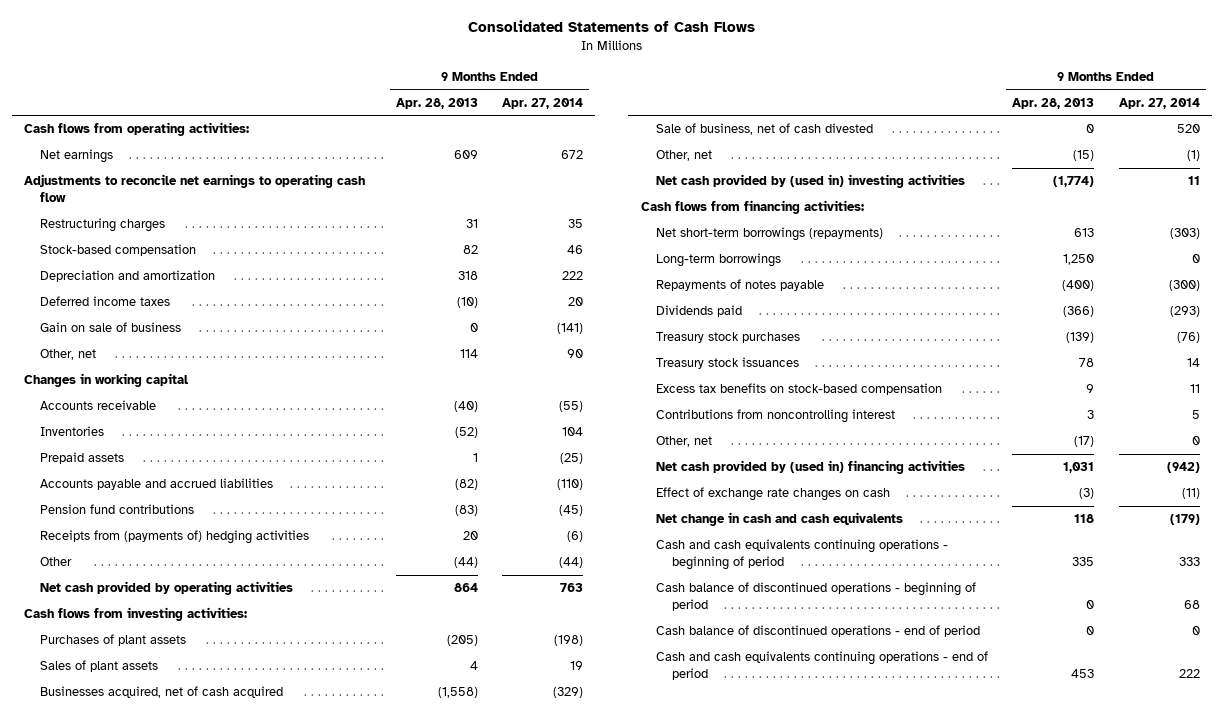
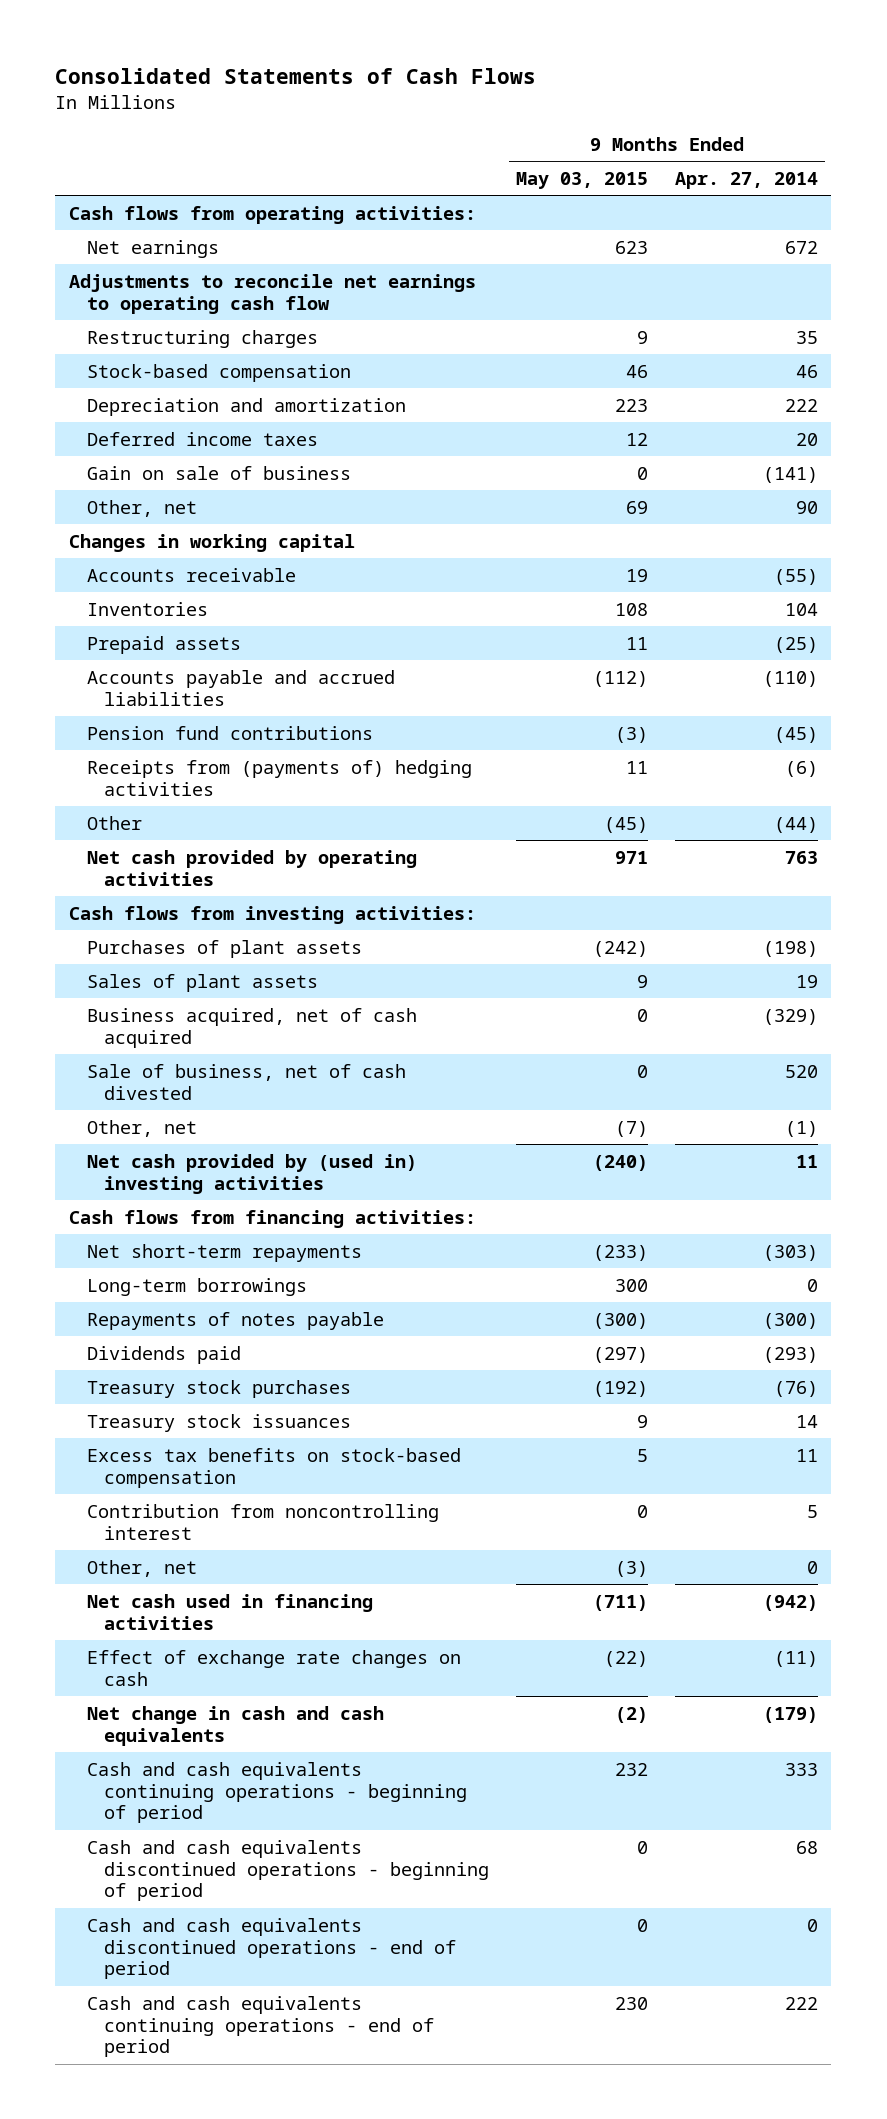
[395,97,478,109] Apr. 28, 2013 -> none
none -> [516,171,649,189] May 03, 2015
[39,686,283,699] Businesses acquired, net of cash acquired -> [86,1007,417,1048] Business acquired, net of cash acquired
[656,227,884,242] Net short-term borrowings (repayments) -> [86,1243,362,1262] Net short-term repayments
[656,409,896,424] Contributions from noncontrolling interest -> [86,1503,439,1540] Contribution from noncontrolling interest
[656,460,966,475] Net cash provided by (used in) financing activities -> [86,1593,373,1630] Net cash used in financing activities
[656,582,977,612] Cash balance of discontinued operations - beginning of period -> [86,1839,490,1902] Cash and cash equivalents discontinued operations - beginning of period
[656,625,981,638] Cash balance of discontinued operations - end of period -> [86,1917,457,1980] Cash and cash equivalents discontinued operations - end of period

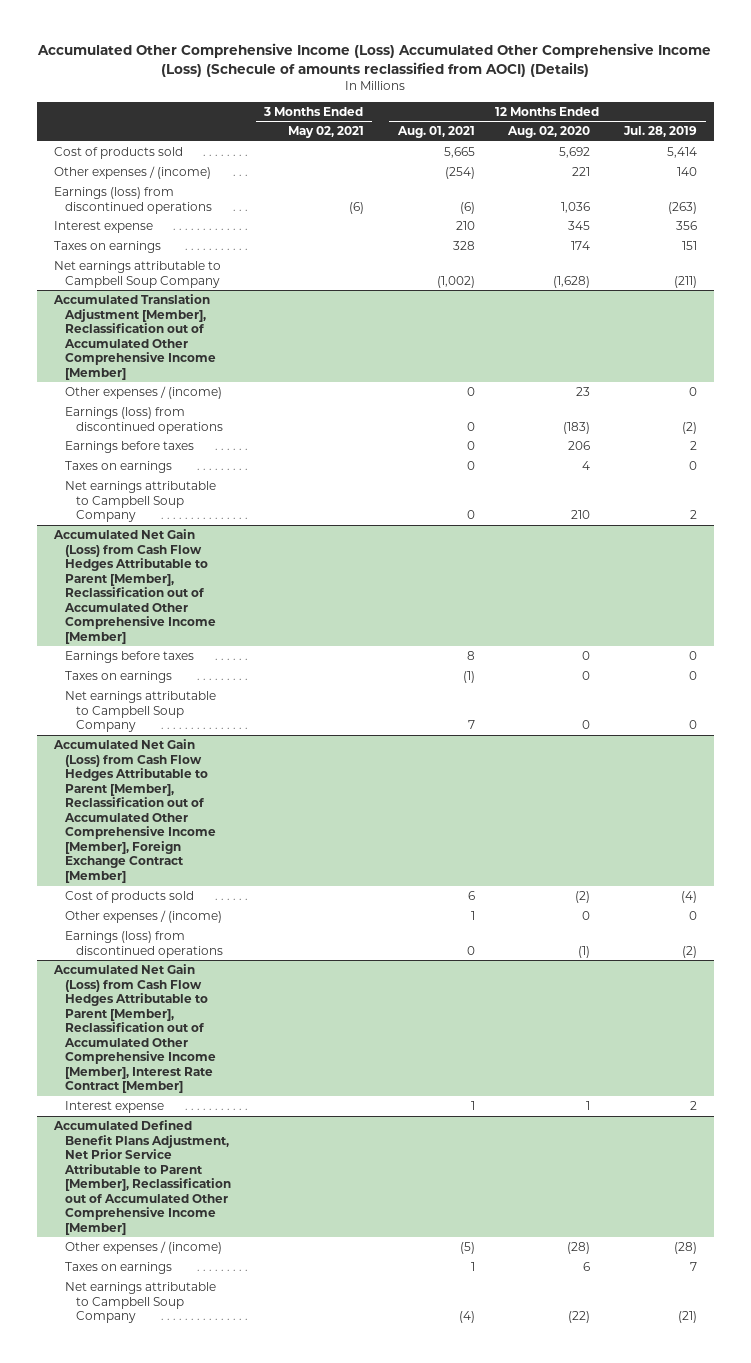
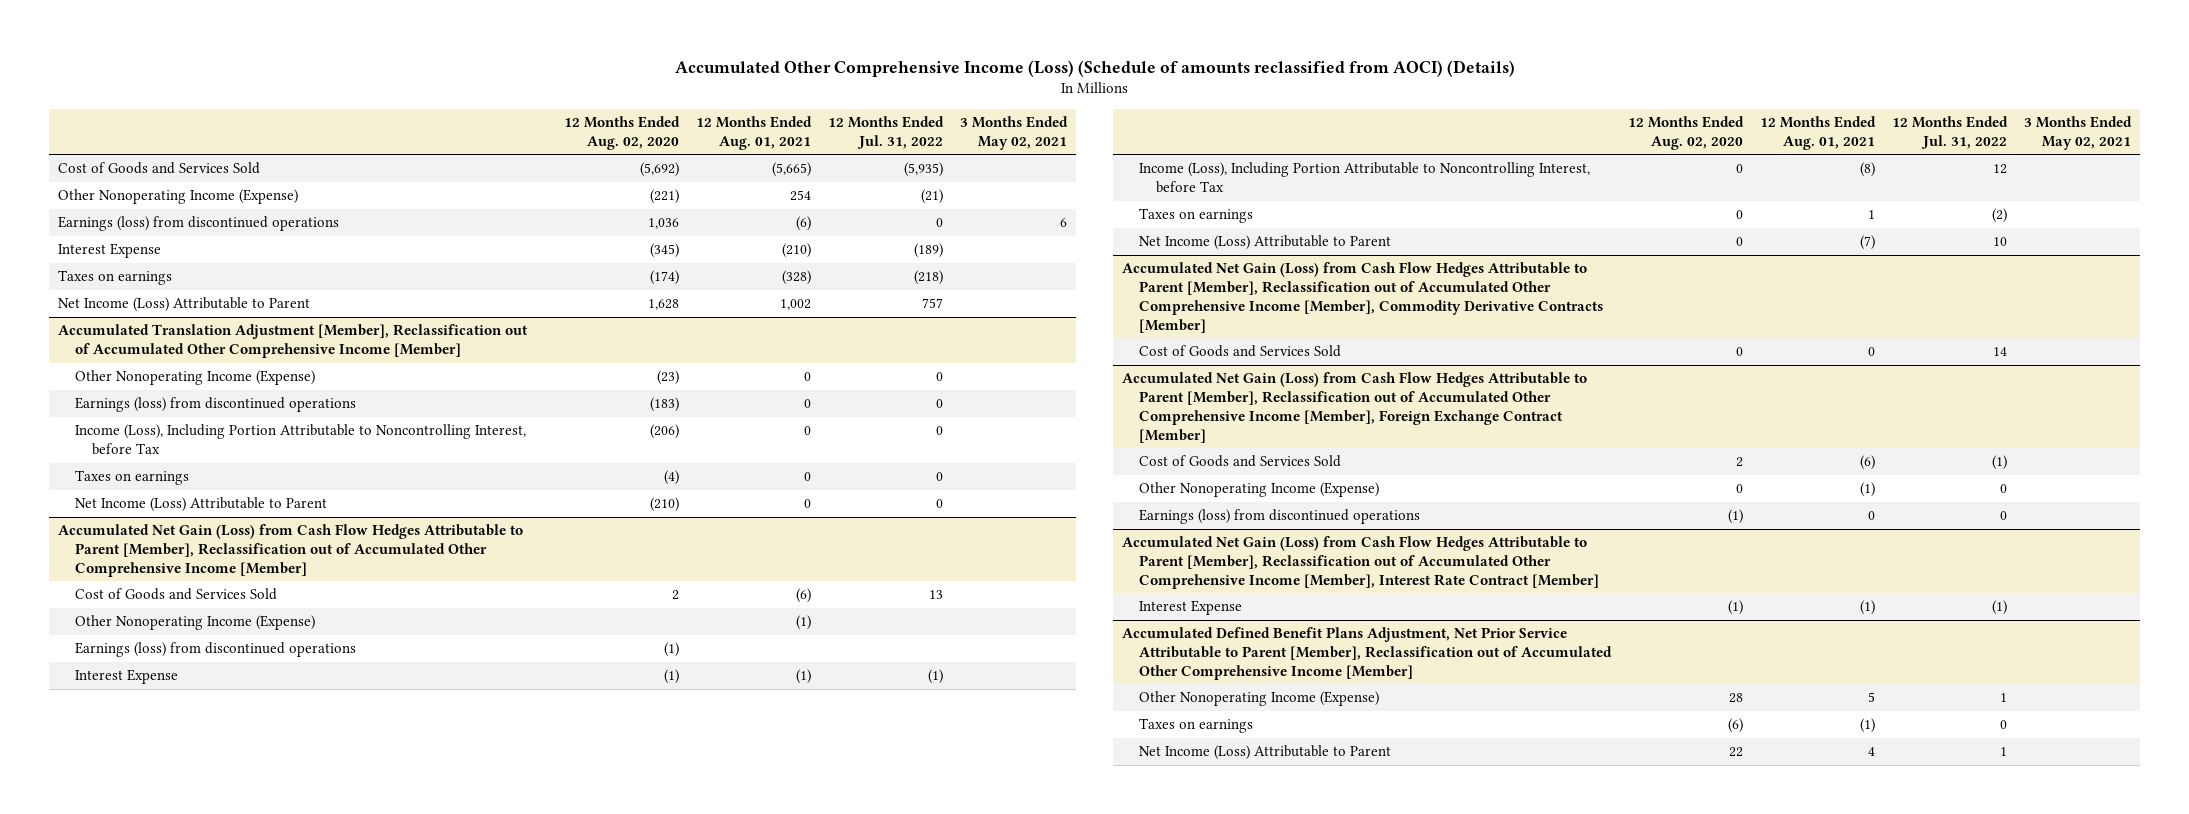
[37,43,712,77] Accumulated Other Comprehensive Income (Loss) Accumulated Other Comprehensive Income (Loss) (Schecule of amounts reclassified from AOCI) (Details) -> [674,59,1515,77] Accumulated Other Comprehensive Income (Loss) (Schedule of amounts reclassified from AOCI) (Details)
[623,126,698,138] Jul. 28, 2019 -> none
none -> [827,116,944,149] 12 Months Ended Jul. 31, 2022
[53,146,183,159] Cost of products sold -> [57,162,260,175] Cost of Goods and Services Sold
[443,146,475,158] 5,665 -> [771,162,811,178] (5,665)
[559,146,591,158] 5,692 -> [639,162,679,178] (5,692)
[53,165,211,179] Other expenses / (income) -> [57,189,298,205] Other Nonoperating Income (Expense)
[444,166,475,179] (254) -> [789,190,811,202] 254
[572,166,591,176] 221 -> [649,189,679,205] (221)
[348,201,364,214] (6) -> [1059,218,1067,228] 6
[53,220,153,233] Interest expense -> [57,243,161,259] Interest Expense
[455,220,475,230] 210 -> [781,243,811,259] (210)
[568,220,591,230] 345 -> [649,243,679,259] (345)
[452,240,475,250] 328 -> [781,270,811,286] (328)
[571,240,591,250] 174 -> [649,270,679,286] (174)
[53,260,221,288] Net earnings attributable to Campbell Soup Company -> [57,297,310,313] Net Income (Loss) Attributable to Parent
[436,275,475,288] (1,002) -> [779,299,811,311] 1,002
[553,275,591,288] (1,628) -> [647,299,679,311] 1,628
[64,385,222,399] Other expenses / (income) -> [74,370,315,386] Other Nonoperating Income (Expense)
[576,386,591,396] 23 -> [656,370,679,386] (23)
[64,440,194,453] Earnings before taxes -> none
none -> [74,424,526,456] Income (Loss), Including Portion Attributable to Noncontrolling Interest, before Tax
[582,460,591,470] 4 -> [663,470,679,486] (4)
[64,480,216,523] Net earnings attributable to Campbell Soup Company -> [74,497,327,513] Net Income (Loss) Attributable to Parent
[571,510,591,520] 210 -> [649,497,679,513] (210)
[64,650,194,663] Earnings before taxes -> none
none -> [74,588,277,601] Cost of Goods and Services Sold
none -> [74,615,315,631] Other Nonoperating Income (Expense)
none -> [74,642,356,658] Earnings (loss) from discontinued operations
none -> [74,669,178,685] Interest Expense
none -> [1138,162,1590,194] Income (Loss), Including Portion Attributable to Noncontrolling Interest, before Tax
[462,670,475,683] (1) -> [1867,210,1875,220] 1
[64,690,216,733] Net earnings attributable to Campbell Soup Company -> [1138,235,1391,251] Net Income (Loss) Attributable to Parent
[467,720,475,730] 7 -> [1859,235,1875,251] (7)
none -> [1122,262,1603,333] Accumulated Net Gain (Loss) from Cash Flow Hedges Attributable to Parent [Member], Reclassification out of Accumulated Other Comprehensive Income [Member], Commodity Derivative Contracts [Member]
none -> [1138,345,1341,358] Cost of Goods and Services Sold
[64,890,194,903] Cost of products sold -> [1138,455,1341,468] Cost of Goods and Services Sold
[467,890,475,900] 6 -> [1859,455,1875,471] (6)
[575,890,591,903] (2) -> [1735,457,1743,468] 2
[64,909,222,923] Other expenses / (income) -> [1138,482,1379,498] Other Nonoperating Income (Expense)
[470,910,475,920] 1 -> [1859,482,1875,498] (1)
[64,1100,164,1113] Interest expense -> [1138,600,1242,616] Interest Expense
[470,1100,475,1110] 1 -> [1859,600,1875,616] (1)
[586,1100,591,1110] 1 -> [1727,600,1743,616] (1)
[64,1240,222,1254] Other expenses / (income) -> [1138,691,1379,707] Other Nonoperating Income (Expense)
[459,1241,475,1254] (5) -> [1867,692,1875,703] 5
[567,1241,591,1254] (28) -> [1728,693,1743,704] 28
[470,1261,475,1271] 1 -> [1859,718,1875,734] (1)
[583,1261,591,1271] 6 -> [1727,718,1743,734] (6)
[64,1281,216,1324] Net earnings attributable to Campbell Soup Company -> [1138,745,1391,761] Net Income (Loss) Attributable to Parent
[458,1311,475,1324] (4) -> [1867,747,1875,757] 4
[568,1311,591,1324] (22) -> [1728,747,1743,758] 22

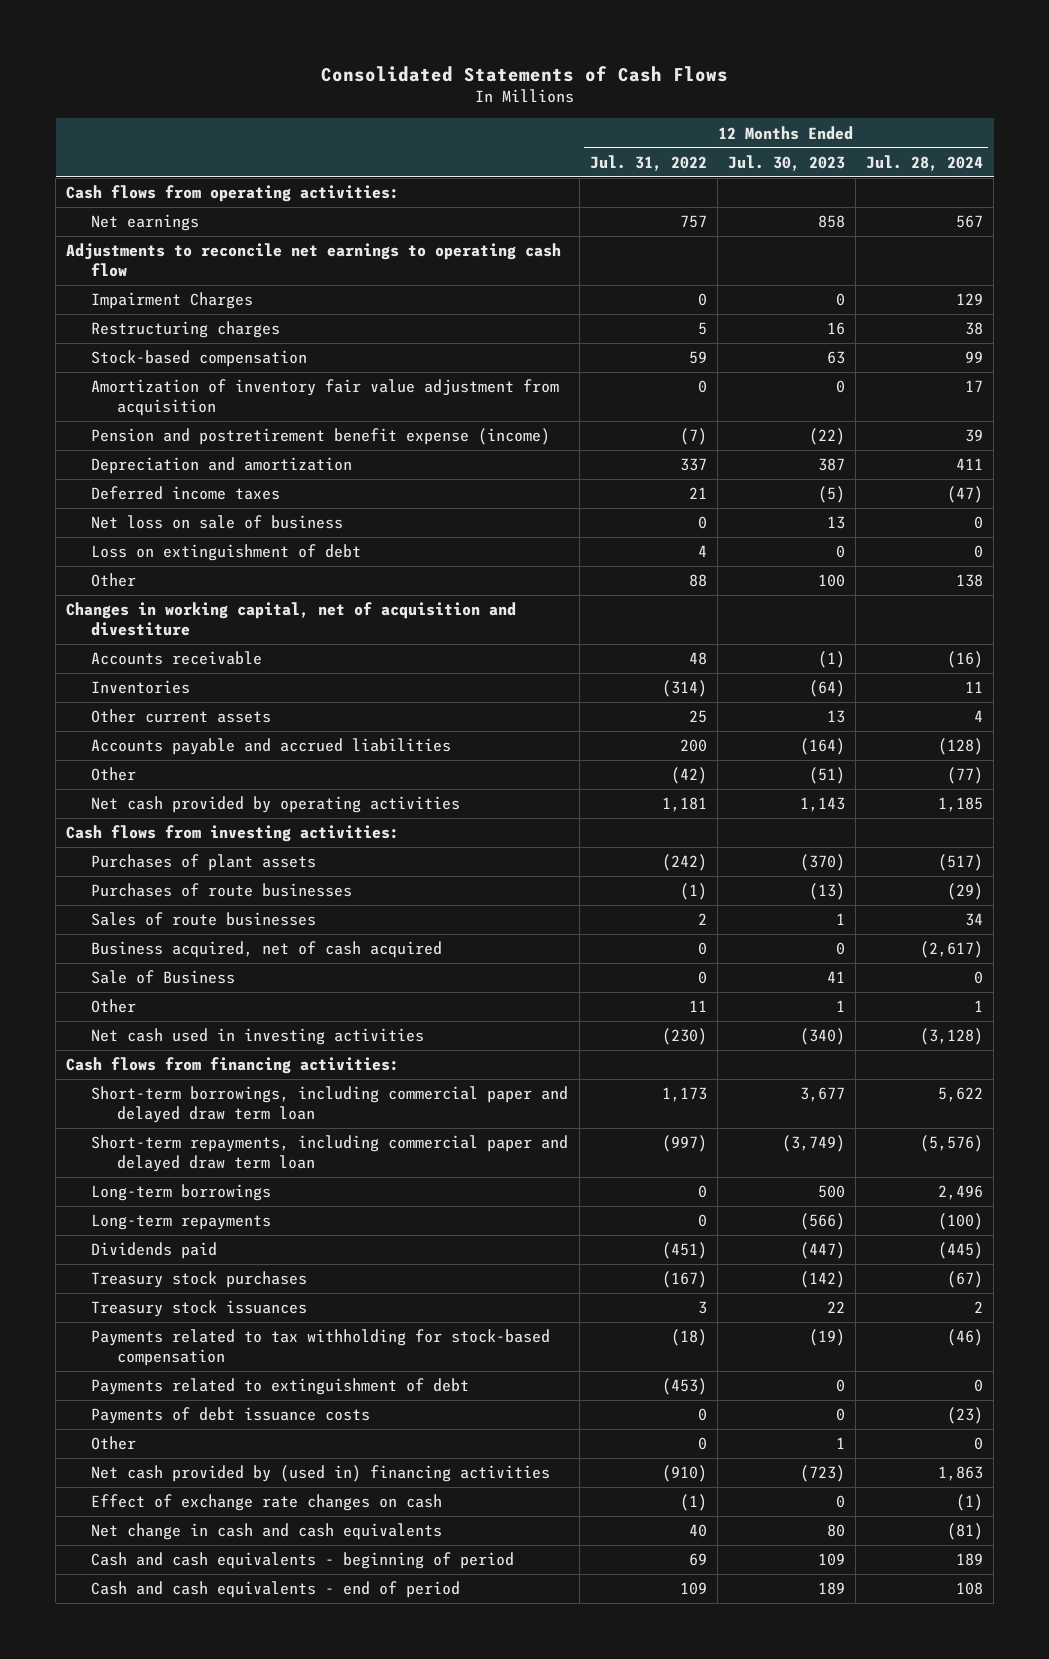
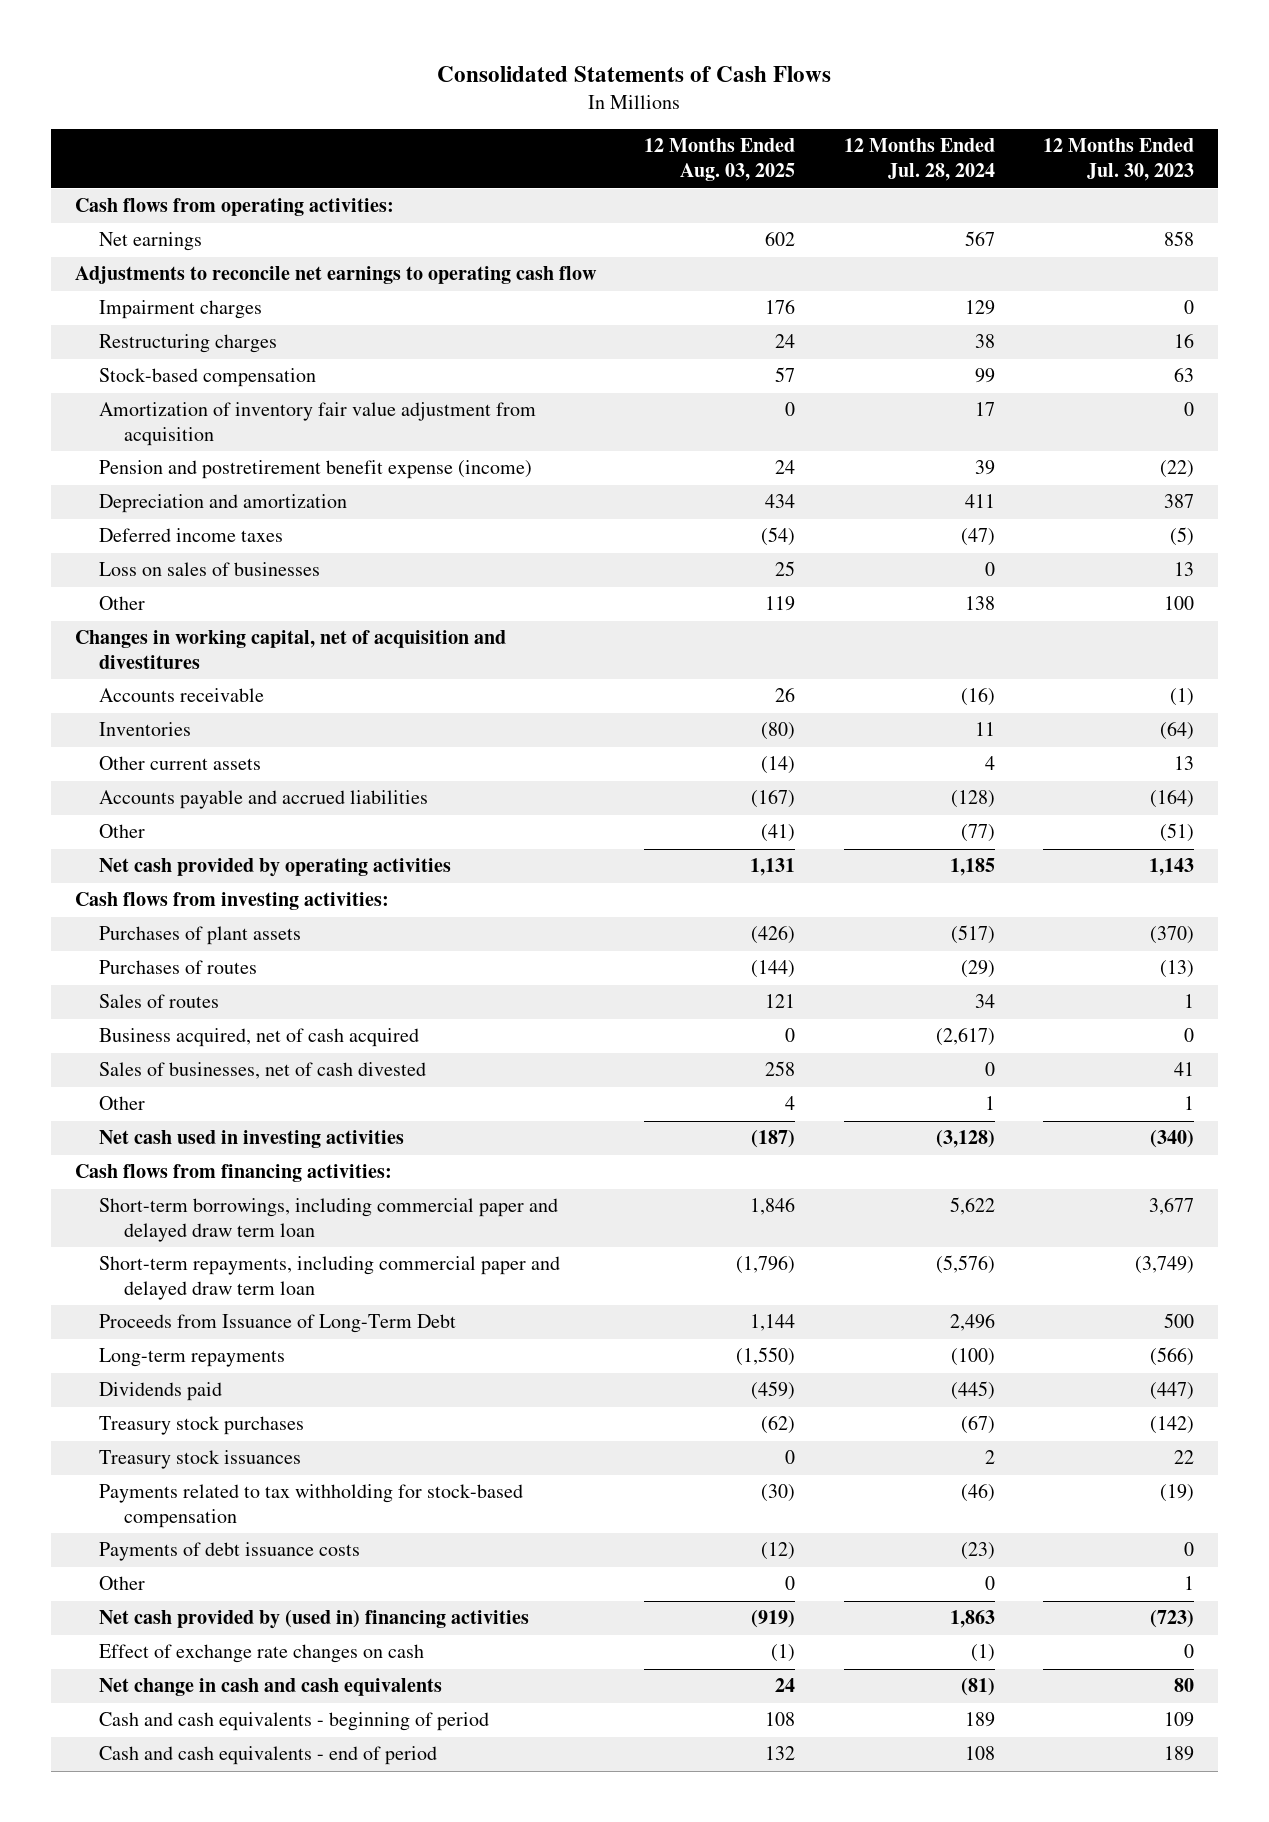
[589,154,707,171] Jul. 31, 2022 -> none
none -> [644,138,796,182] 12 Months Ended Aug. 03, 2025
[91,292,254,310] Impairment Charges -> [99,300,263,320] Impairment charges
[91,544,362,562] Loss on extinguishment of debt -> none
[91,515,344,530] Net loss on sale of business -> [99,562,321,577] Loss on sales of businesses
[66,602,517,637] Changes in working capital, net of acquisition and divestiture -> [74,630,506,670] Changes in working capital, net of acquisition and divestitures
[91,883,353,898] Purchases of route businesses -> [99,960,258,975] Purchases of routes
[91,912,317,927] Sales of route businesses -> [99,994,220,1009] Sales of routes
[91,970,236,985] Sale of Business -> [99,1062,427,1080] Sales of businesses, net of cash divested
[91,1184,272,1202] Long-term borrowings -> [99,1314,457,1334] Proceeds from Issuance of Long-Term Debt
[91,1378,470,1396] Payments related to extinguishment of debt -> none

